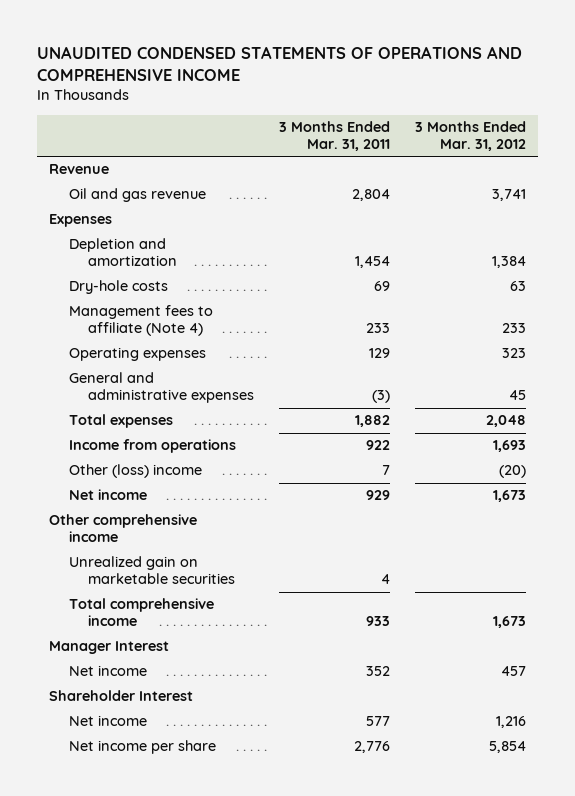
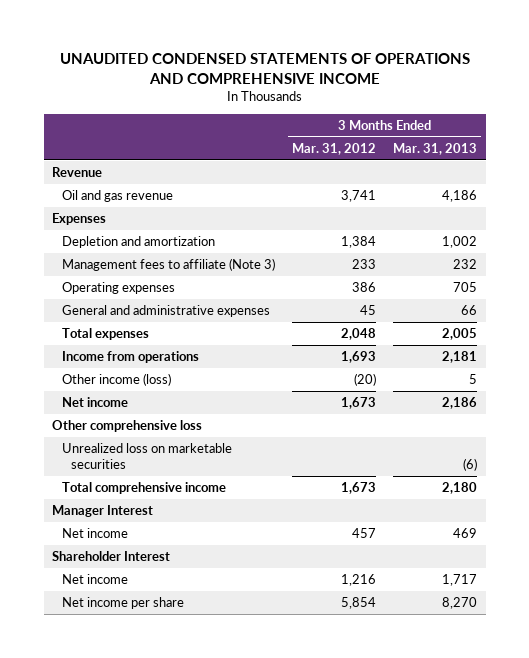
[279,120,391,152] 3 Months Ended Mar. 31, 2011 -> none
none -> [393,142,478,155] Mar. 31, 2013
[68,280,168,295] Dry-hole costs -> none
[68,305,213,337] Management fees to affiliate (Note 4) -> [61,258,275,272] Management fees to affiliate (Note 3)
[501,348,526,359] 323 -> [351,282,376,293] 386
[68,464,202,479] Other (loss) income -> [61,373,171,387] Other income (loss)
[49,514,198,543] Other comprehensive income -> [52,420,203,433] Other comprehensive loss
[68,556,236,585] Unrealized gain on marketable securities -> [61,443,232,470] Unrealized loss on marketable securities

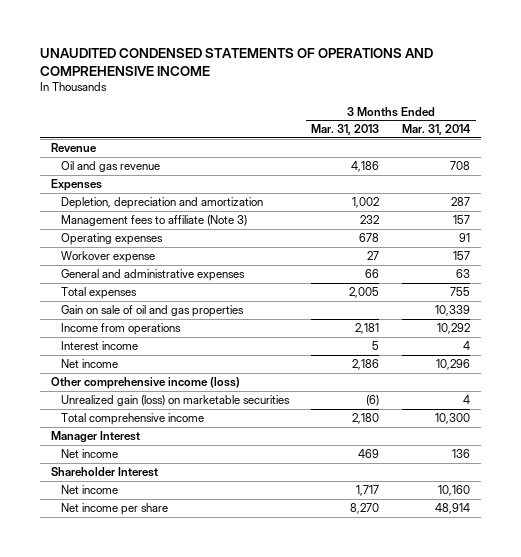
[291,142,376,155] Mar. 31, 2012 -> none
none -> [401,124,471,136] Mar. 31, 2014
[61,236,215,249] Depletion and amortization -> [60,197,263,210] Depletion, depreciation and amortization
[453,282,478,293] 705 -> [359,233,380,243] 678
none -> [60,251,155,264] Workover expense
none -> [60,305,244,318] Gain on sale of oil and gas properties
[61,373,171,387] Other income (loss) -> none
none -> [60,341,138,351] Interest income
[52,420,203,433] Other comprehensive loss -> [50,377,240,390] Other comprehensive income (loss)
[61,443,232,470] Unrealized loss on marketable securities -> [60,395,290,407] Unrealized gain (loss) on marketable securities

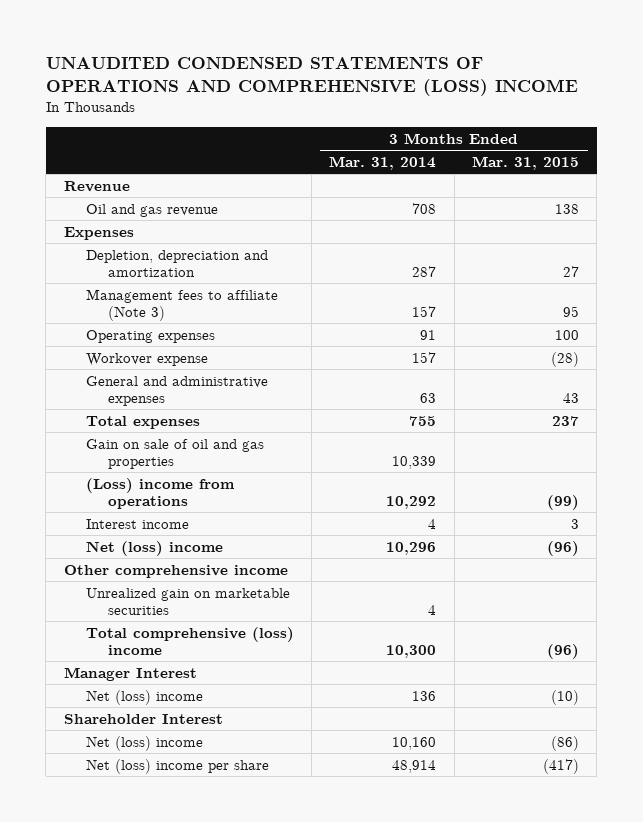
[39,47,433,76] UNAUDITED CONDENSED STATEMENTS OF OPERATIONS AND COMPREHENSIVE INCOME -> [45,55,578,97] UNAUDITED CONDENSED STATEMENTS OF OPERATIONS AND COMPREHENSIVE (LOSS) INCOME
[311,124,380,136] Mar. 31, 2013 -> none
none -> [471,155,579,170] Mar. 31, 2015
[60,323,181,336] Income from operations -> [85,477,235,510] (Loss) income from operations
[60,359,118,369] Net income -> [85,540,223,556] Net (loss) income
[50,377,240,390] Other comprehensive income (loss) -> [63,564,288,578] Other comprehensive income
[60,395,290,407] Unrealized gain (loss) on marketable securities -> [85,587,290,616] Unrealized gain on marketable securities
[60,413,204,426] Total comprehensive income -> [85,626,294,656] Total comprehensive (loss) income
[60,449,118,459] Net income -> [85,689,203,705] Net (loss) income
[60,485,118,495] Net income -> [85,735,203,751] Net (loss) income
[60,503,168,516] Net income per share -> [85,758,269,774] Net (loss) income per share

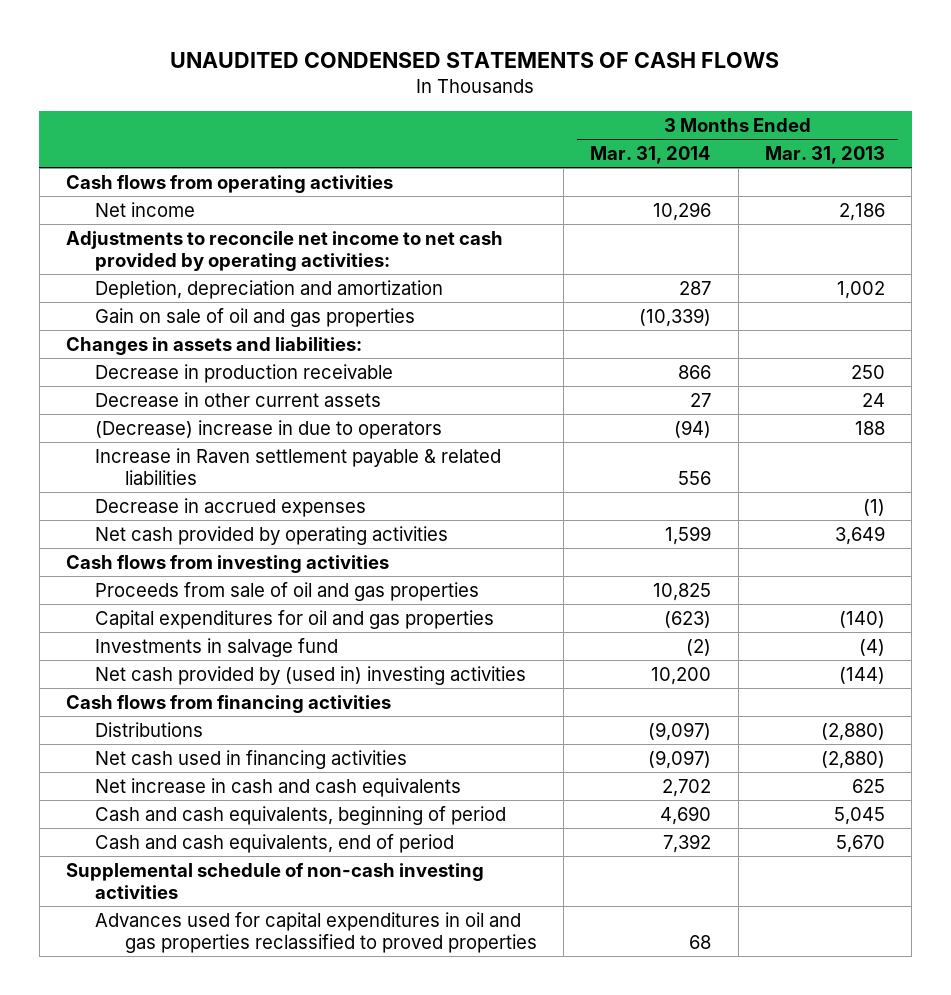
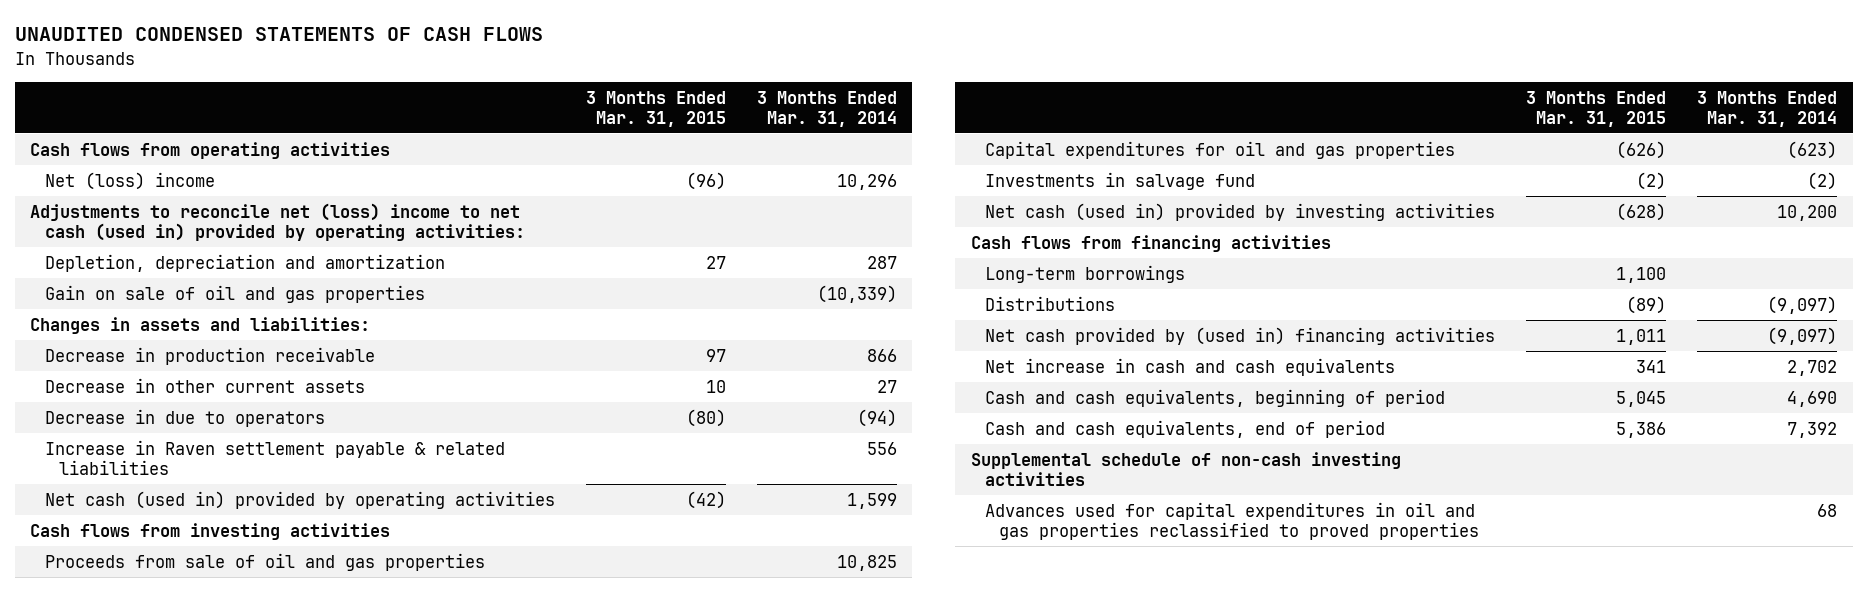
[764,146,885,165] Mar. 31, 2013 -> none
none -> [585,90,726,127] 3 Months Ended Mar. 31, 2015
[95,201,196,217] Net income -> [44,171,215,190] Net (loss) income
[65,230,503,272] Adjustments to reconcile net income to net cash provided by operating activities: -> [30,202,525,241] Adjustments to reconcile net (loss) income to net cash (used in) provided by operating activities:
[95,419,443,439] (Decrease) increase in due to operators -> [44,408,325,427] Decrease in due to operators
[95,497,367,517] Decrease in accrued expenses -> none
[95,525,449,545] Net cash provided by operating activities -> [44,490,555,509] Net cash (used in) provided by operating activities
[95,665,527,685] Net cash provided by (used in) investing activities -> [985,202,1496,221] Net cash (used in) provided by investing activities
none -> [985,264,1186,283] Long-term borrowings
[95,749,408,769] Net cash used in financing activities -> [985,326,1496,345] Net cash provided by (used in) financing activities

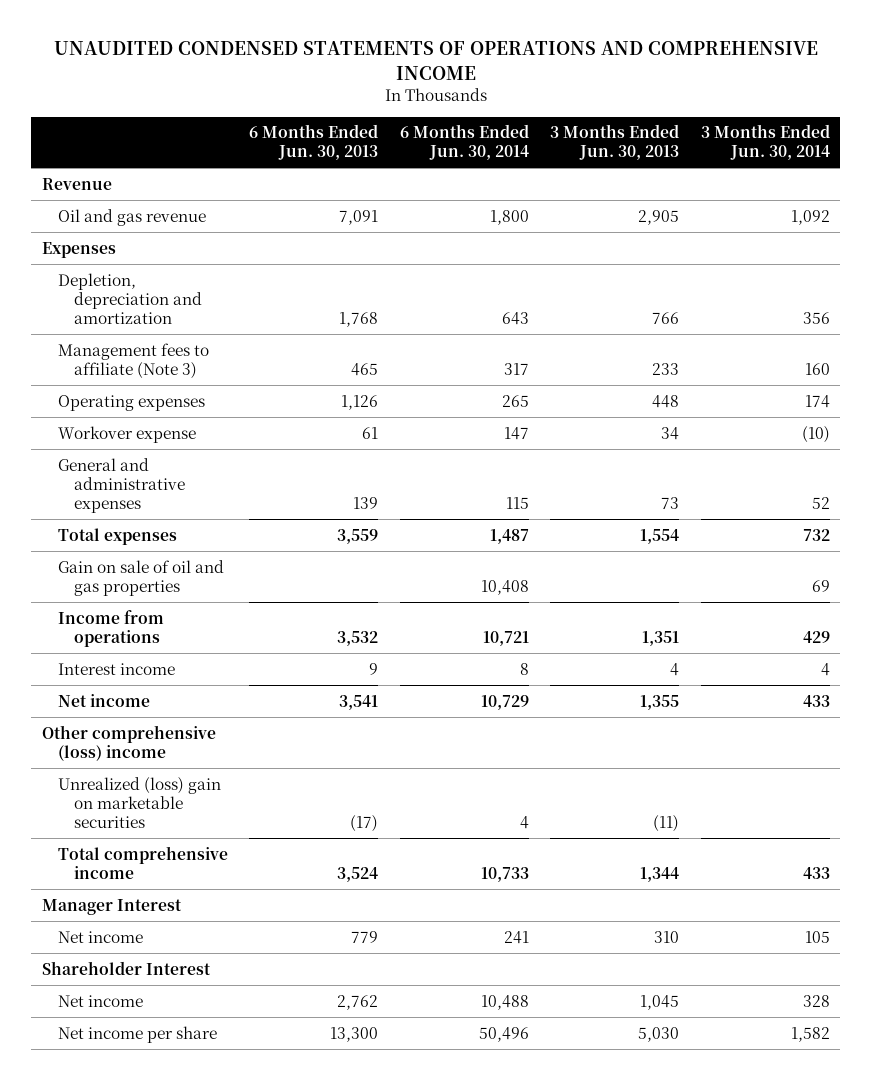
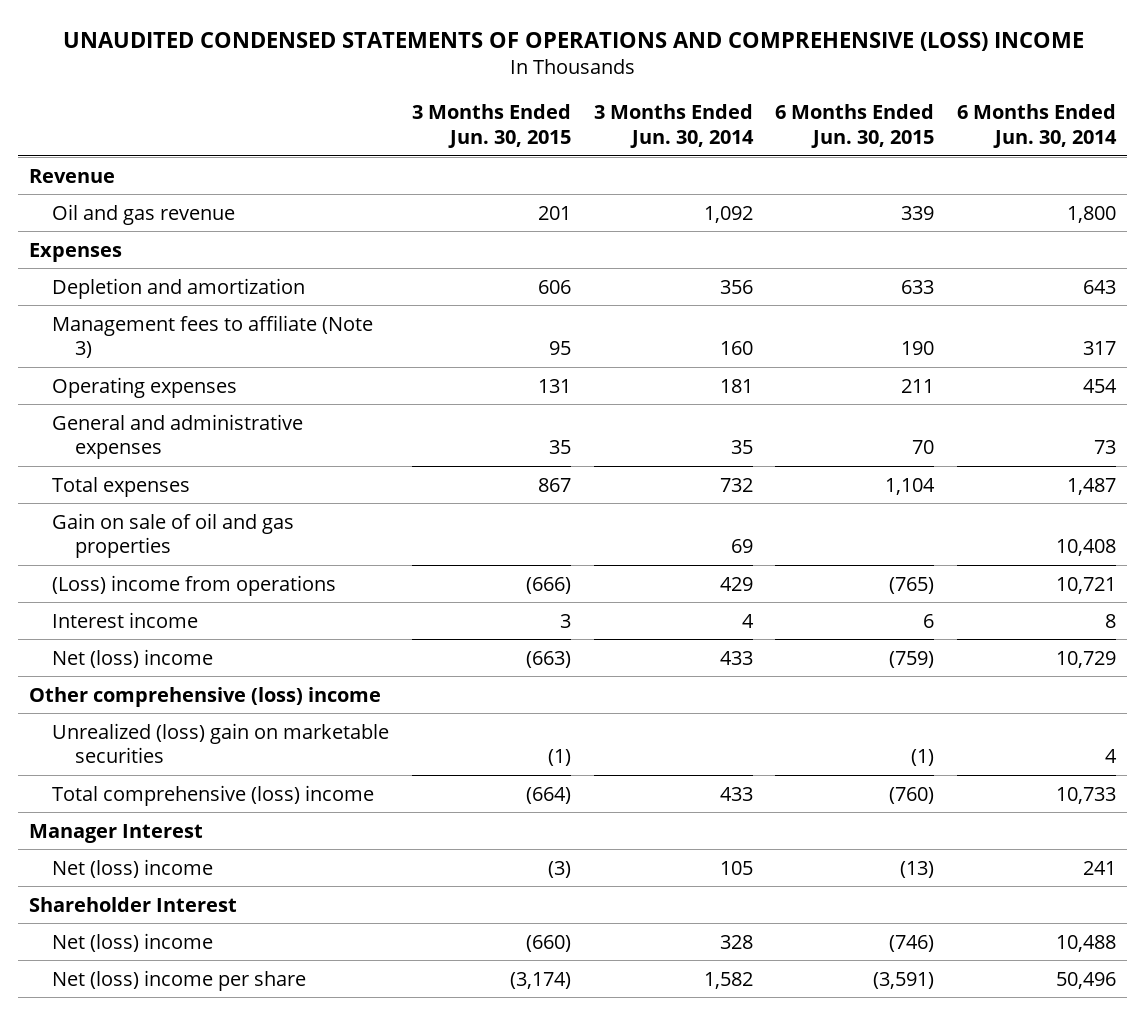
[53,41,818,80] UNAUDITED CONDENSED STATEMENTS OF OPERATIONS AND COMPREHENSIVE INCOME -> [62,32,1084,52] UNAUDITED CONDENSED STATEMENTS OF OPERATIONS AND COMPREHENSIVE (LOSS) INCOME
[249,124,379,161] 6 Months Ended Jun. 30, 2013 -> none
[550,124,680,161] 3 Months Ended Jun. 30, 2013 -> none
none -> [411,104,571,148] 3 Months Ended Jun. 30, 2015
none -> [775,104,935,148] 6 Months Ended Jun. 30, 2015
[57,272,202,324] Depletion, depreciation and amortization -> [52,277,306,299] Depletion and amortization
[57,425,196,443] Workover expense -> none
[501,394,529,407] 265 -> [1083,378,1118,393] 454
[804,394,830,408] 174 -> [719,378,753,393] 181
[505,496,529,509] 115 -> [1094,440,1117,455] 73
[811,496,830,509] 52 -> [730,440,753,455] 35
[57,609,164,647] Income from operations -> [52,574,337,596] (Loss) income from operations
[57,693,150,707] Net income -> [52,648,214,668] Net (loss) income
[57,845,228,879] Total comprehensive income -> [52,784,375,806] Total comprehensive (loss) income
[57,930,143,943] Net income -> [52,858,214,878] Net (loss) income
[57,994,143,1007] Net income -> [52,932,214,952] Net (loss) income
[57,1025,217,1043] Net income per share -> [52,969,307,991] Net (loss) income per share

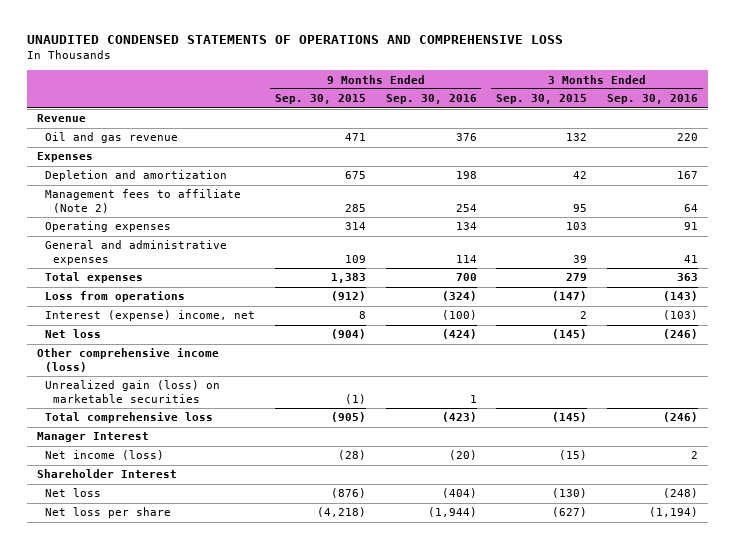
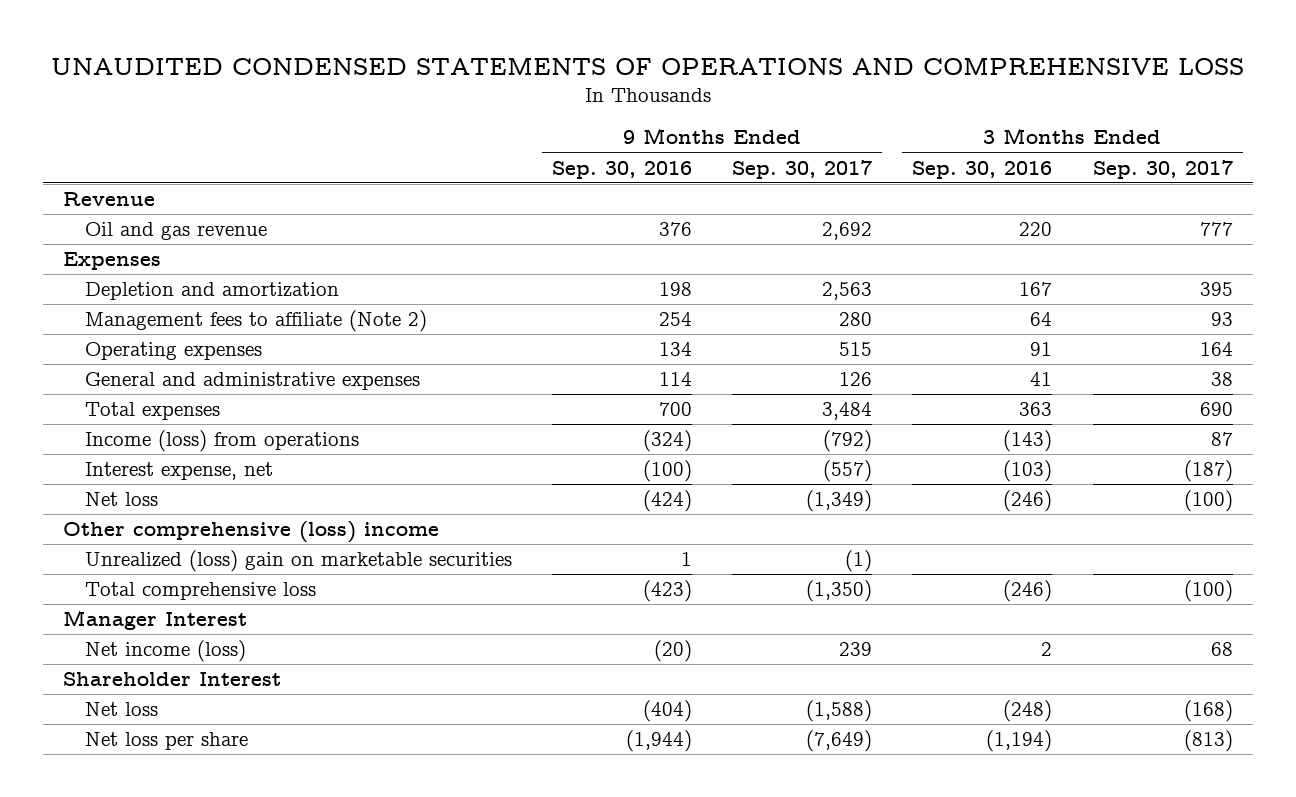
[274,94,366,105] Sep. 30, 2015 -> none
[496,94,588,105] Sep. 30, 2015 -> none
none -> [732,159,873,179] Sep. 30, 2017
none -> [1092,159,1233,179] Sep. 30, 2017
[44,291,185,303] Loss from operations -> [84,430,359,453] Income (loss) from operations
[44,310,255,322] Interest (expense) income, net -> [84,462,273,481] Interest expense, net
[36,348,219,373] Other comprehensive income (loss) -> [63,521,440,544] Other comprehensive (loss) income
[44,380,220,404] Unrealized gain (loss) on marketable securities -> [84,550,512,573] Unrealized (loss) gain on marketable securities

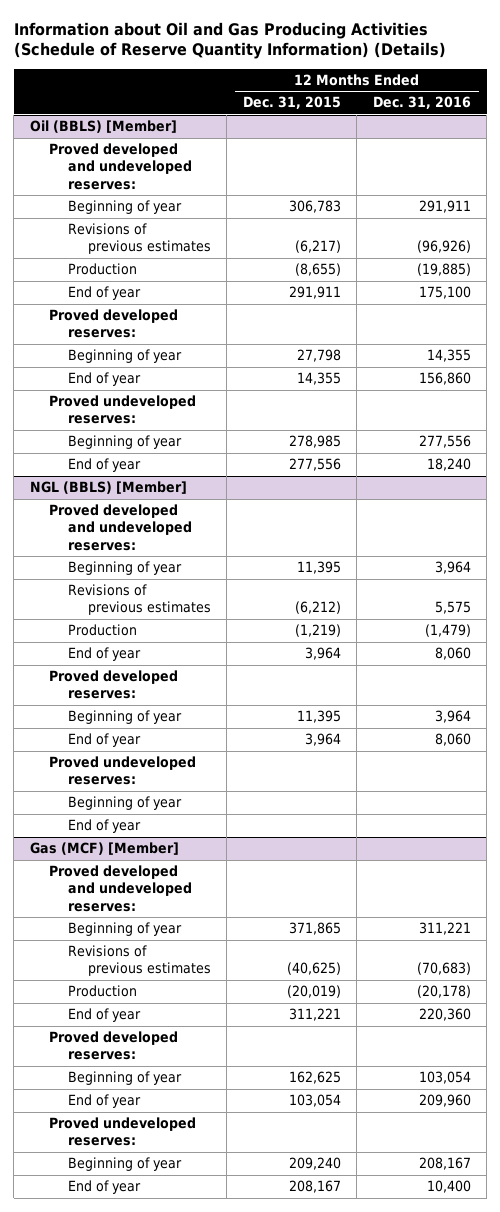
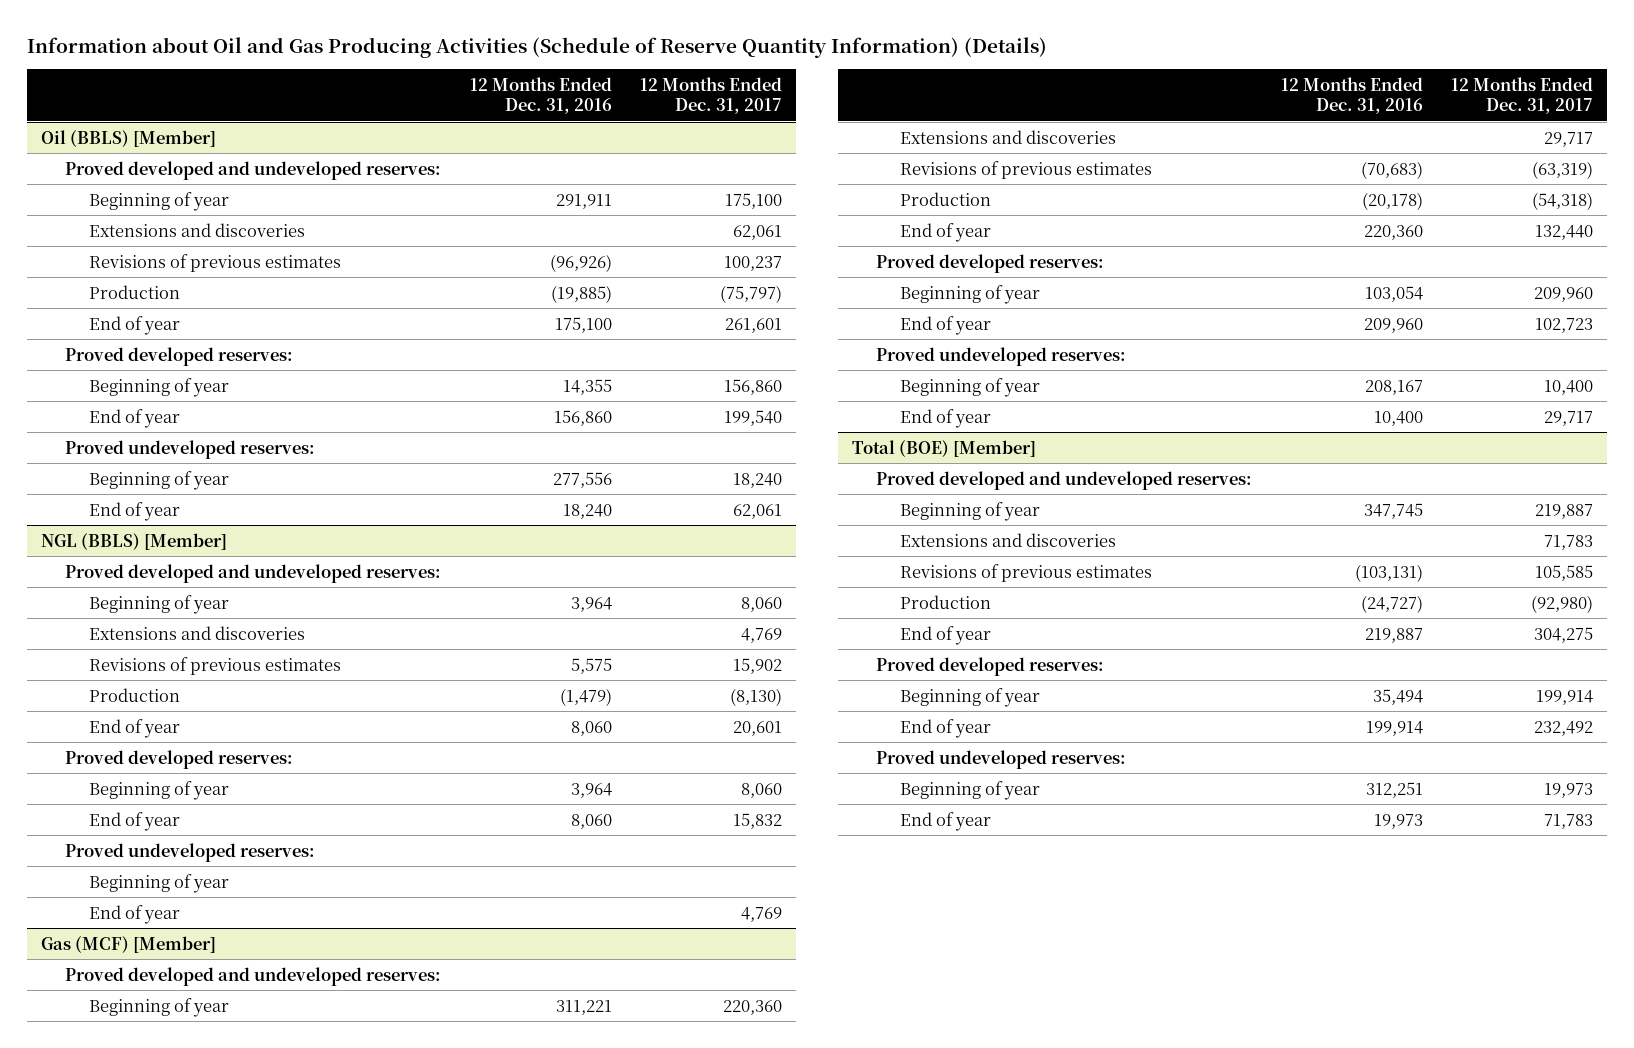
[242,96,341,110] Dec. 31, 2015 -> none
none -> [640,76,783,115] 12 Months Ended Dec. 31, 2017
none -> [89,222,306,237] Extensions and discoveries
none -> [89,625,306,640] Extensions and discoveries
none -> [900,129,1117,144] Extensions and discoveries
none -> [852,439,1037,457] Total (BOE) [Member]
none -> [876,470,1253,490] Proved developed and undeveloped reserves:
none -> [900,501,1041,521] Beginning of year
none -> [900,532,1117,547] Extensions and discoveries
none -> [900,563,1153,582] Revisions of previous estimates
none -> [900,594,992,609] Production
none -> [900,625,992,645] End of year
none -> [876,656,1105,676] Proved developed reserves:
none -> [900,687,1041,707] Beginning of year
none -> [900,718,992,738] End of year
none -> [876,749,1127,769] Proved undeveloped reserves:
none -> [900,780,1041,800] Beginning of year
none -> [900,811,992,831] End of year

